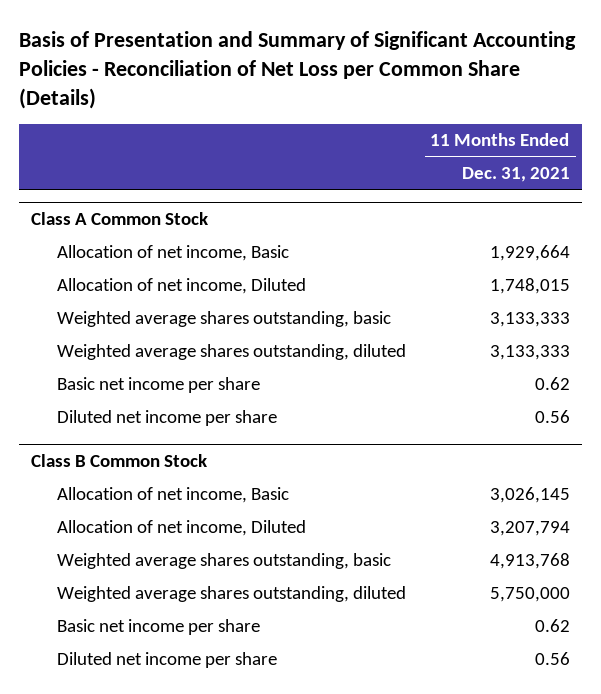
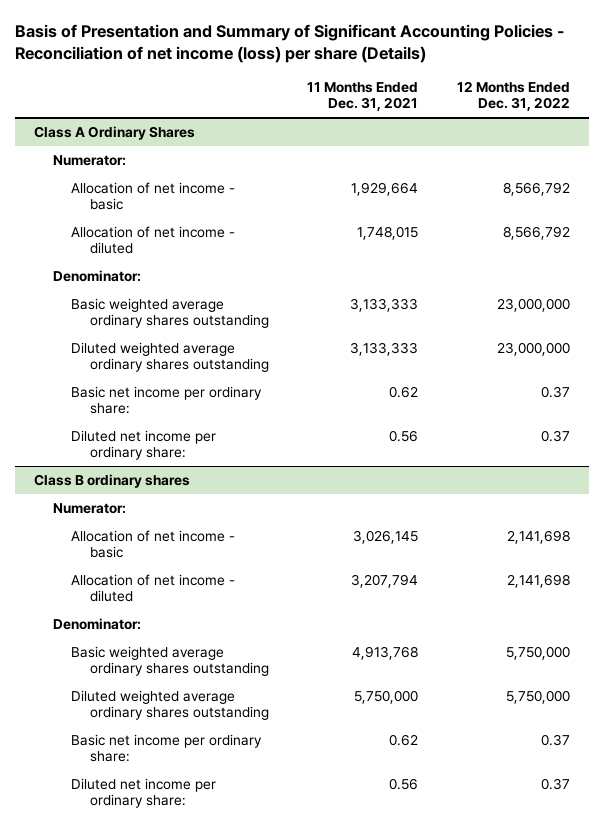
[18,31,576,110] Basis of Presentation and Summary of Significant Accounting Policies - Reconciliation of Net Loss per Common Share (Details) -> [14,23,564,63] Basis of Presentation and Summary of Significant Accounting Policies - Reconciliation of net income (loss) per share (Details)
none -> [456,80,570,112] 12 Months Ended Dec. 31, 2022
[31,211,209,225] Class A Common Stock -> [34,125,196,140] Class A Ordinary Shares
none -> [52,154,126,166] Numerator:
[56,244,289,261] Allocation of net income, Basic -> [71,181,236,211] Allocation of net income - basic
[56,277,306,294] Allocation of net income, Diluted -> [71,225,236,255] Allocation of net income - diluted
none -> [52,269,141,282] Denominator:
[56,310,391,327] Weighted average shares outstanding, basic -> [71,297,269,329] Basic weighted average ordinary shares outstanding
[56,343,406,360] Weighted average shares outstanding, diluted -> [71,341,269,373] Diluted weighted average ordinary shares outstanding
[56,376,260,393] Basic net income per share -> [71,385,263,415] Basic net income per ordinary share:
[56,409,277,426] Diluted net income per share -> [71,429,217,461] Diluted net income per ordinary share:
[31,453,208,467] Class B Common Stock -> [34,473,191,488] Class B ordinary shares
none -> [52,502,126,514] Numerator:
[56,486,289,503] Allocation of net income, Basic -> [71,529,236,559] Allocation of net income - basic
[56,519,306,536] Allocation of net income, Diluted -> [71,573,236,603] Allocation of net income - diluted
none -> [52,617,141,630] Denominator:
[56,552,391,569] Weighted average shares outstanding, basic -> [71,645,269,677] Basic weighted average ordinary shares outstanding
[56,585,406,602] Weighted average shares outstanding, diluted -> [71,689,269,721] Diluted weighted average ordinary shares outstanding
[56,618,260,635] Basic net income per share -> [71,733,263,763] Basic net income per ordinary share:
[56,651,277,668] Diluted net income per share -> [71,777,217,809] Diluted net income per ordinary share:

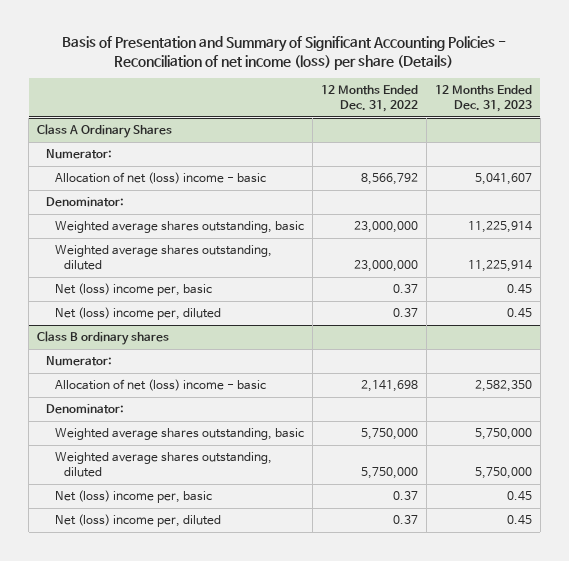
[307,81,419,112] 11 Months Ended Dec. 31, 2021 -> none
none -> [434,85,532,113] 12 Months Ended Dec. 31, 2023
[71,225,236,255] Allocation of net income - diluted -> none
[71,181,236,211] Allocation of net income - basic -> [55,172,267,185] Allocation of net (loss) income - basic
[71,297,269,329] Basic weighted average ordinary shares outstanding -> [55,221,305,234] Weighted average shares outstanding, basic
[71,341,269,373] Diluted weighted average ordinary shares outstanding -> [55,245,273,271] Weighted average shares outstanding, diluted
[71,385,263,415] Basic net income per ordinary share: -> [55,283,213,297] Net (loss) income per, basic
[71,429,217,461] Diluted net income per ordinary share: -> [55,307,222,321] Net (loss) income per, diluted
[71,573,236,603] Allocation of net income - diluted -> none
[71,529,236,559] Allocation of net income - basic -> [55,379,267,392] Allocation of net (loss) income - basic
[71,645,269,677] Basic weighted average ordinary shares outstanding -> [55,428,305,441] Weighted average shares outstanding, basic
[71,689,269,721] Diluted weighted average ordinary shares outstanding -> [55,452,273,478] Weighted average shares outstanding, diluted
[71,733,263,763] Basic net income per ordinary share: -> [55,490,213,504] Net (loss) income per, basic
[71,777,217,809] Diluted net income per ordinary share: -> [55,514,222,528] Net (loss) income per, diluted

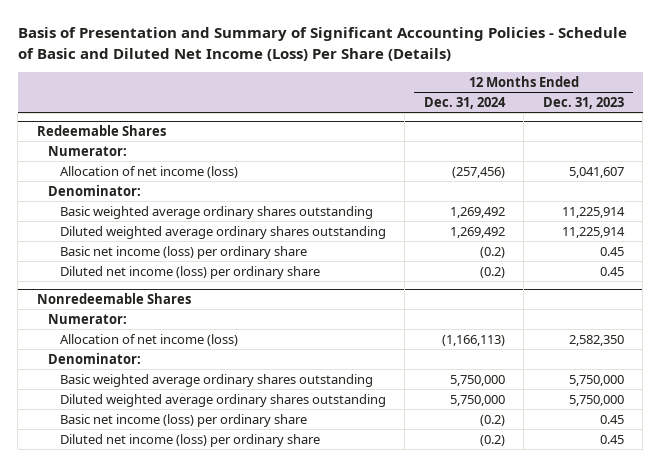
[62,36,507,70] Basis of Presentation and Summary of Significant Accounting Policies - Reconciliation of net income (loss) per share (Details) -> [17,27,627,61] Basis of Presentation and Summary of Significant Accounting Policies - Schedule of Basic and Diluted Net Income (Loss) Per Share (Details)
[321,85,419,113] 12 Months Ended Dec. 31, 2022 -> none
none -> [423,96,506,109] Dec. 31, 2024
[37,124,173,139] Class A Ordinary Shares -> none
none -> [36,125,166,137] Redeemable Shares
[55,172,267,185] Allocation of net (loss) income - basic -> [59,165,238,178] Allocation of net income (loss)
[37,331,170,346] Class B ordinary shares -> none
[55,221,305,234] Weighted average shares outstanding, basic -> [59,205,373,219] Basic weighted average ordinary shares outstanding
[55,245,273,271] Weighted average shares outstanding, diluted -> [59,225,386,239] Diluted weighted average ordinary shares outstanding
[55,283,213,297] Net (loss) income per, basic -> [59,245,307,259] Basic net income (loss) per ordinary share
[55,307,222,321] Net (loss) income per, diluted -> [59,265,320,279] Diluted net income (loss) per ordinary share
none -> [36,293,191,305] Nonredeemable Shares
[55,379,267,392] Allocation of net (loss) income - basic -> [59,333,238,346] Allocation of net income (loss)
[55,428,305,441] Weighted average shares outstanding, basic -> [59,373,373,387] Basic weighted average ordinary shares outstanding
[55,452,273,478] Weighted average shares outstanding, diluted -> [59,393,386,407] Diluted weighted average ordinary shares outstanding
[55,490,213,504] Net (loss) income per, basic -> [59,413,307,427] Basic net income (loss) per ordinary share
[55,514,222,528] Net (loss) income per, diluted -> [59,433,320,447] Diluted net income (loss) per ordinary share

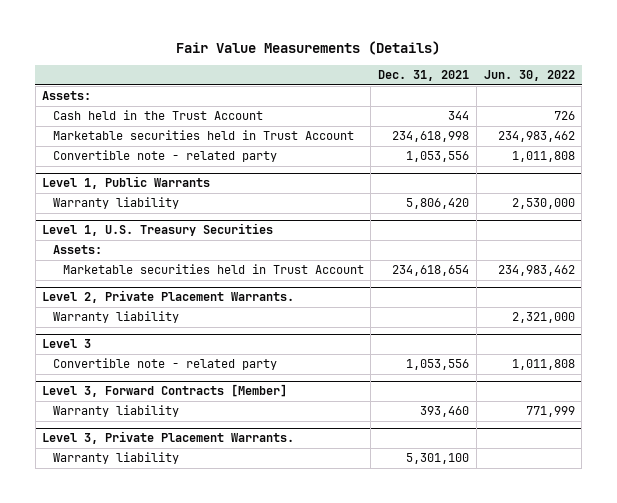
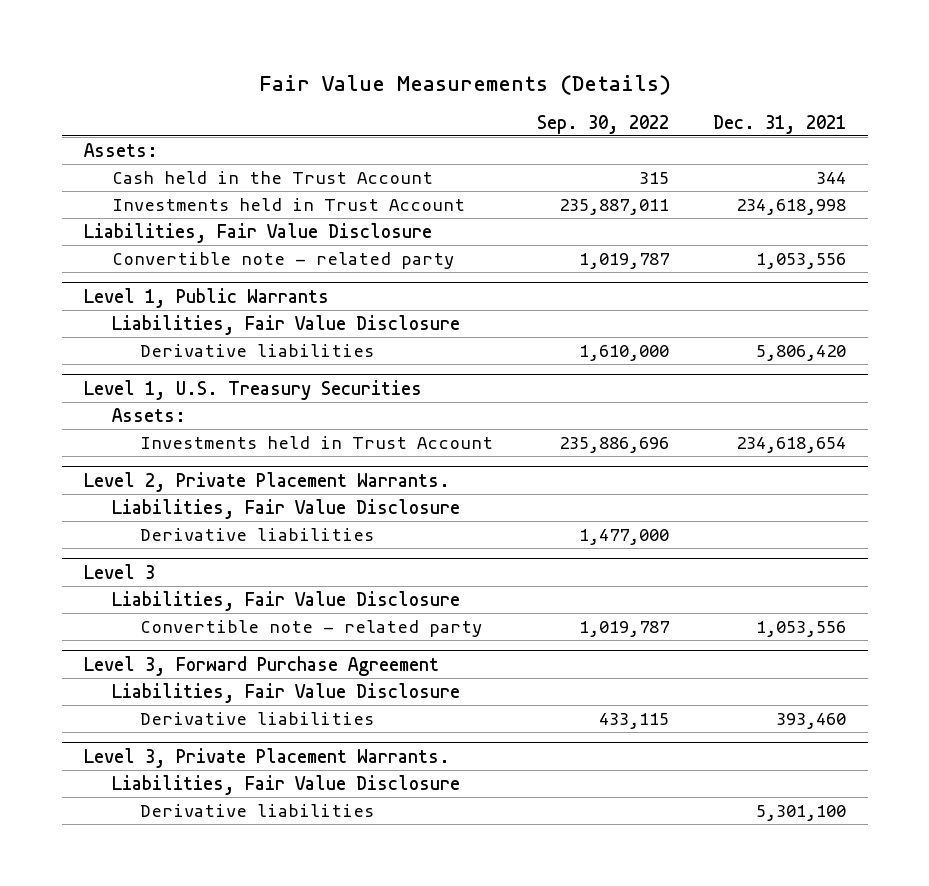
[483,70,575,82] Jun. 30, 2022 -> none
none -> [537,114,670,134] Sep. 30, 2022
[52,130,354,141] Marketable securities held in Trust Account -> [112,197,466,211] Investments held in Trust Account
none -> [83,222,432,243] Liabilities, Fair Value Disclosure
none -> [112,314,461,335] Liabilities, Fair Value Disclosure
[52,197,179,210] Warranty liability -> [140,343,375,357] Derivative liabilities
[62,264,364,275] Marketable securities held in Trust Account -> [140,435,494,449] Investments held in Trust Account
none -> [112,498,461,519] Liabilities, Fair Value Disclosure
[52,311,179,324] Warranty liability -> [140,527,375,541] Derivative liabilities
none -> [112,590,461,611] Liabilities, Fair Value Disclosure
[42,384,288,398] Level 3, Forward Contracts [Member] -> none
none -> [83,655,439,676] Level 3, Forward Purchase Agreement
none -> [112,682,461,703] Liabilities, Fair Value Disclosure
[52,405,179,418] Warranty liability -> [140,711,375,725] Derivative liabilities
none -> [112,774,461,795] Liabilities, Fair Value Disclosure
[52,452,179,465] Warranty liability -> [140,803,375,817] Derivative liabilities

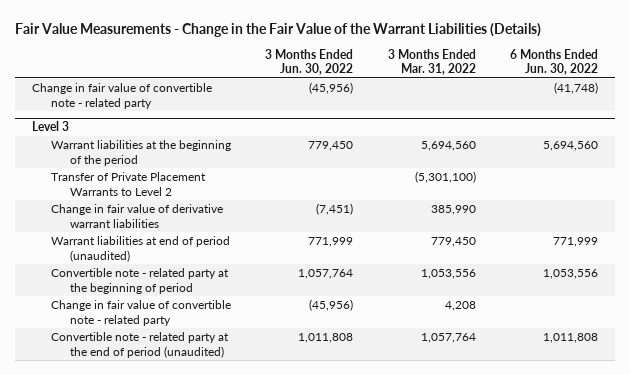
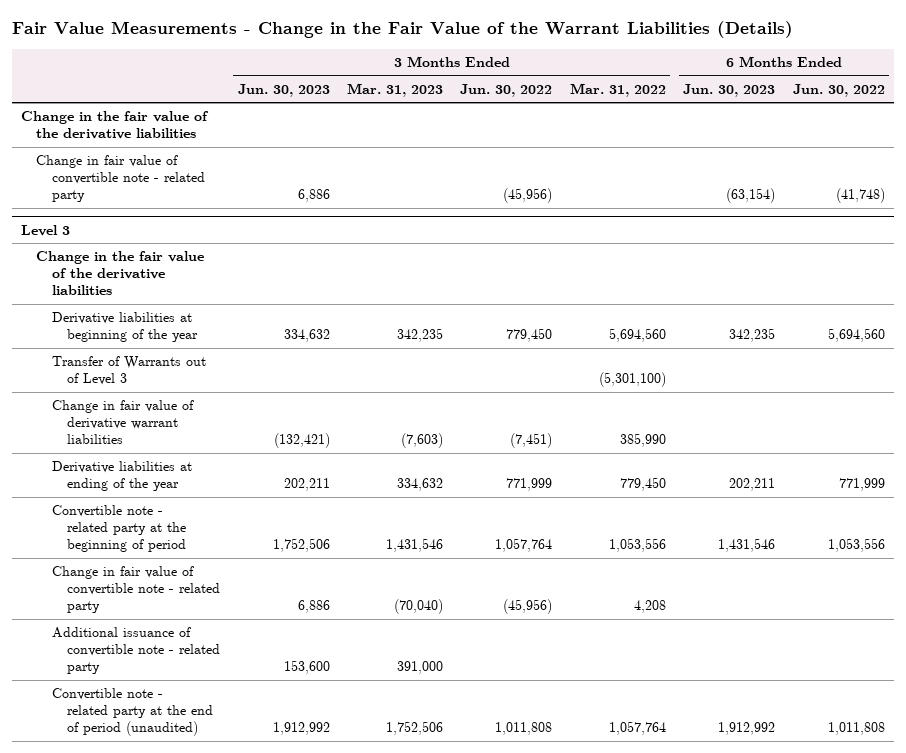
none -> [237,83,330,97] Jun. 30, 2023
none -> [347,82,444,97] Mar. 31, 2023
none -> [683,83,776,97] Jun. 30, 2023
none -> [21,111,210,140] Change in the fair value of the derivative liabilities
none -> [36,251,205,295] Change in the fair value of the derivative liabilities
[50,140,231,166] Warrant liabilities at the beginning of the period -> [51,312,199,343] Derivative liabilities at beginning of the year
[50,172,206,196] Transfer of Private Placement Warrants to Level 2 -> [51,356,206,386] Transfer of Warrants out of Level 3
[50,236,230,262] Warrant liabilities at end of period (unaudited) -> [51,461,192,492] Derivative liabilities at ending of the year
none -> [51,627,221,674] Additional issuance of convertible note - related party

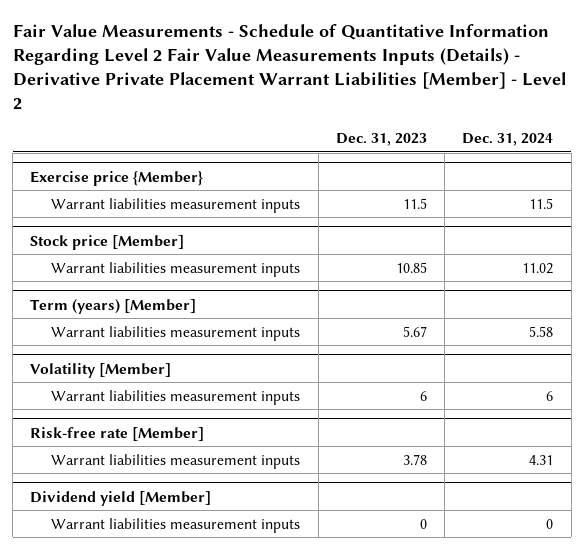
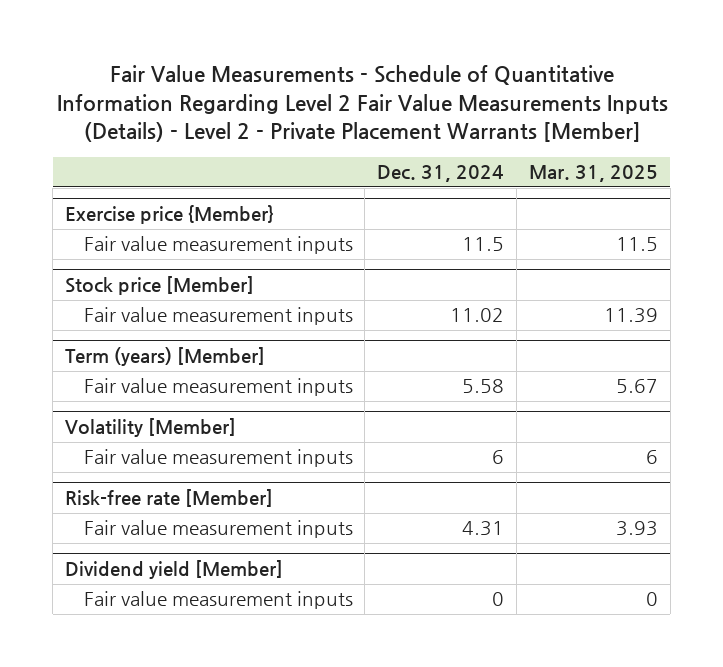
[12,23,566,110] Fair Value Measurements - Schedule of Quantitative Information Regarding Level 2 Fair Value Measurements Inputs (Details) - Derivative Private Placement Warrant Liabilities [Member] - Level 2 -> [56,65,668,143] Fair Value Measurements - Schedule of Quantitative Information Regarding Level 2 Fair Value Measurements Inputs (Details) - Level 2 - Private Placement Warrants [Member]
[335,133,427,147] Dec. 31, 2023 -> none
none -> [528,165,658,183] Mar. 31, 2025
[51,197,301,213] Warrant liabilities measurement inputs -> [83,236,353,255] Fair value measurement inputs
[51,261,301,277] Warrant liabilities measurement inputs -> [83,307,353,326] Fair value measurement inputs
[51,325,301,341] Warrant liabilities measurement inputs -> [83,378,353,397] Fair value measurement inputs
[51,389,301,405] Warrant liabilities measurement inputs -> [83,449,353,468] Fair value measurement inputs
[51,453,301,469] Warrant liabilities measurement inputs -> [83,520,353,539] Fair value measurement inputs
[51,517,301,533] Warrant liabilities measurement inputs -> [83,591,353,610] Fair value measurement inputs

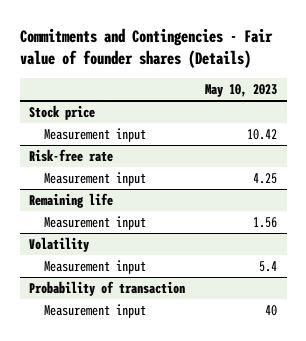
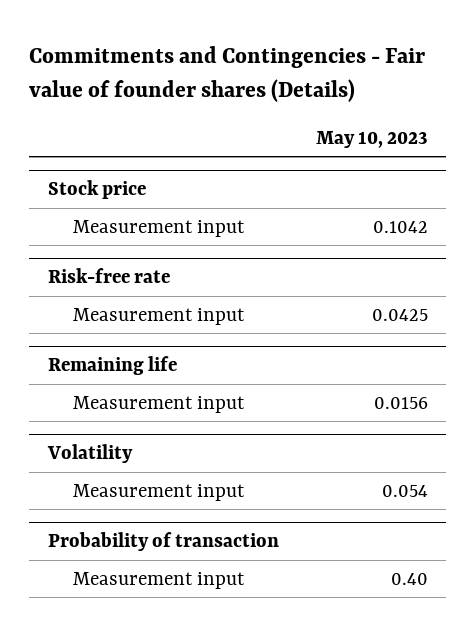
[246,129,277,141] 10.42 -> [372,220,428,233] 0.1042
[252,173,277,185] 4.25 -> [371,308,428,321] 0.0425
[252,217,277,229] 1.56 -> [373,396,428,409] 0.0156
[258,261,277,273] 5.4 -> [381,484,428,497] 0.054
[264,305,277,317] 40 -> [390,572,428,585] 0.40

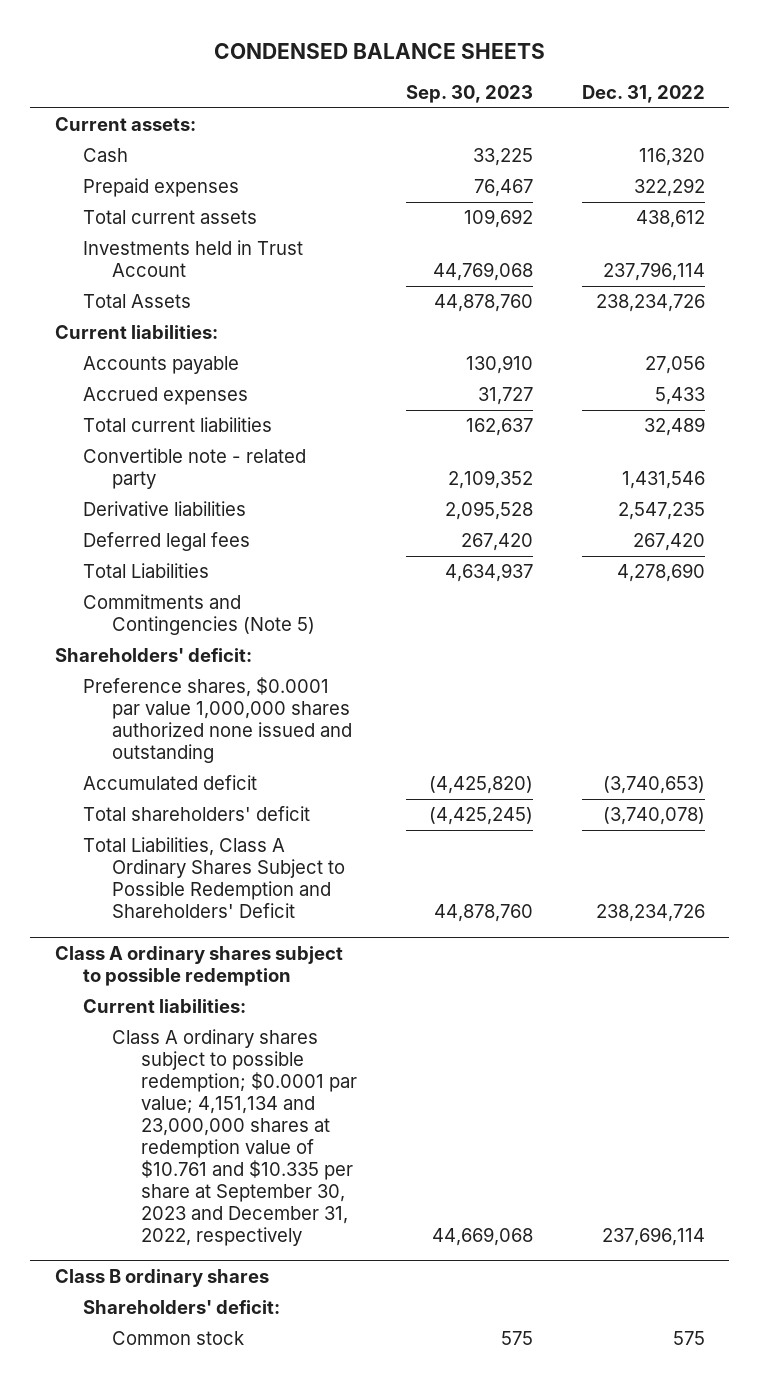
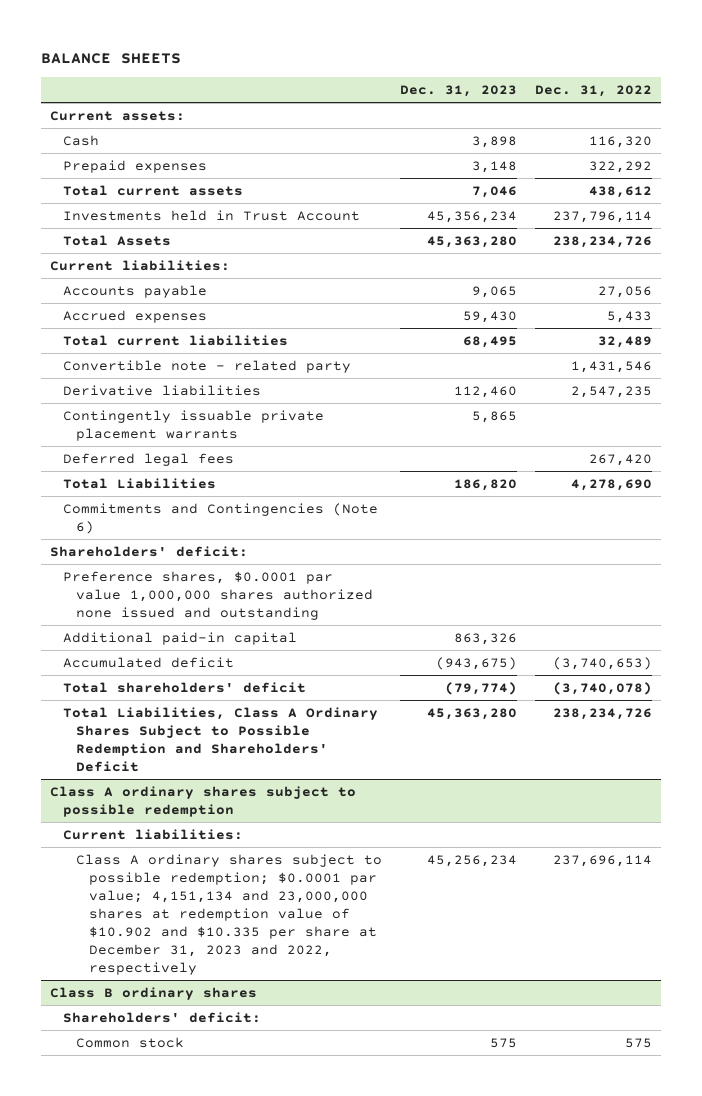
[213,42,545,59] CONDENSED BALANCE SHEETS -> [40,53,181,65] BALANCE SHEETS
[405,85,533,104] Sep. 30, 2023 -> none
none -> [399,84,517,97] Dec. 31, 2023
none -> [62,409,324,441] Contingently issuable private placement warrants
[83,593,316,635] Commitments and Contingencies (Note 5) -> [62,502,378,534] Commitments and Contingencies (Note 6)
none -> [62,631,297,645] Additional paid-in capital
[112,1028,357,1246] Class A ordinary shares subject to possible redemption; $0.0001 par value; 4,151,134 and 23,000,000 shares at redemption value of $10.761 and $10.335 per share at September 30, 2023 and December 31, 2022, respectively -> [75,853,382,975] Class A ordinary shares subject to possible redemption; $0.0001 par value; 4,151,134 and 23,000,000 shares at redemption value of $10.902 and $10.335 per share at December 31, 2023 and 2022, respectively

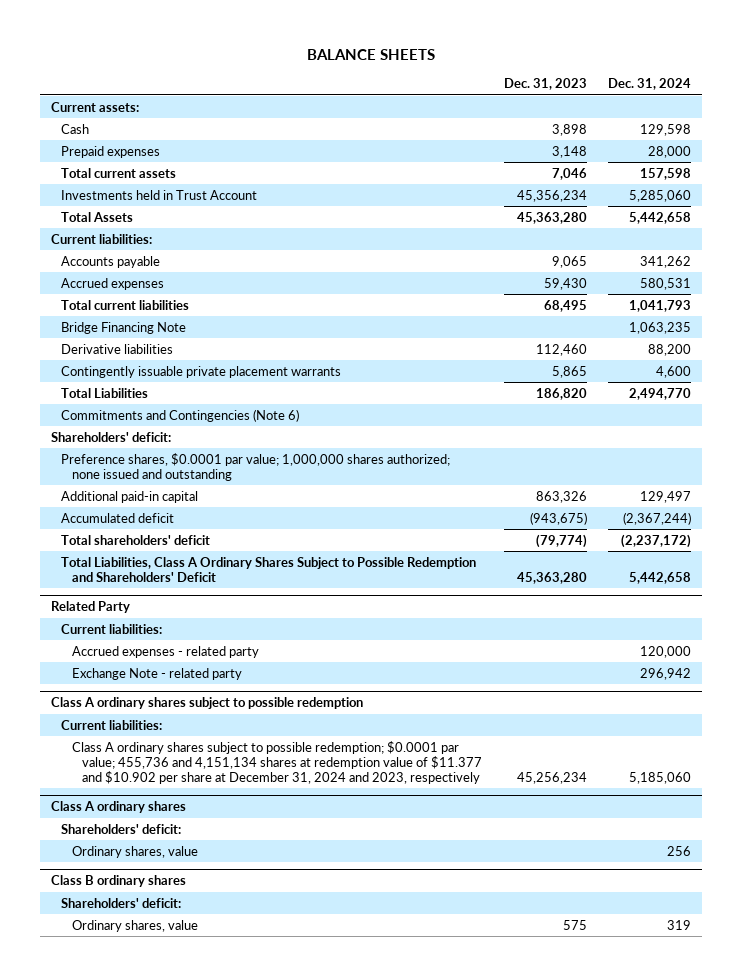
[534,84,652,97] Dec. 31, 2022 -> none
none -> [608,78,692,91] Dec. 31, 2024
[62,359,351,373] Convertible note - related party -> none
none -> [61,321,187,334] Bridge Financing Note
[62,452,234,466] Deferred legal fees -> none
[62,570,373,620] Preference shares, $0.0001 par value 1,000,000 shares authorized none issued and outstanding -> [61,452,451,481] Preference shares, $0.0001 par value; 1,000,000 shares authorized; none issued and outstanding
none -> [50,601,130,614] Related Party
none -> [61,623,163,634] Current liabilities:
none -> [71,645,259,658] Accrued expenses - related party
none -> [71,667,242,680] Exchange Note - related party
[75,853,382,975] Class A ordinary shares subject to possible redemption; $0.0001 par value; 4,151,134 and 23,000,000 shares at redemption value of $10.902 and $10.335 per share at December 31, 2023 and 2022, respectively -> [71,740,483,785] Class A ordinary shares subject to possible redemption; $0.0001 par value; 455,736 and 4,151,134 shares at redemption value of $11.377 and $10.902 per share at December 31, 2024 and 2023, respectively
none -> [50,801,186,814] Class A ordinary shares
none -> [61,823,182,834] Shareholders' deficit:
none -> [71,845,198,858] Ordinary shares, value
[75,1036,184,1048] Common stock -> [71,919,198,932] Ordinary shares, value

